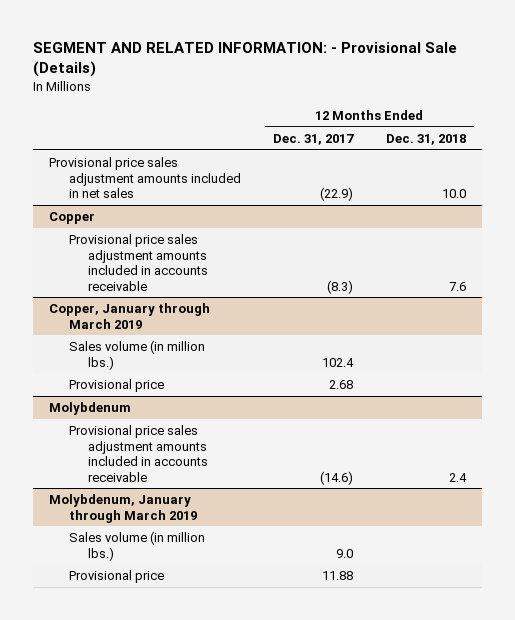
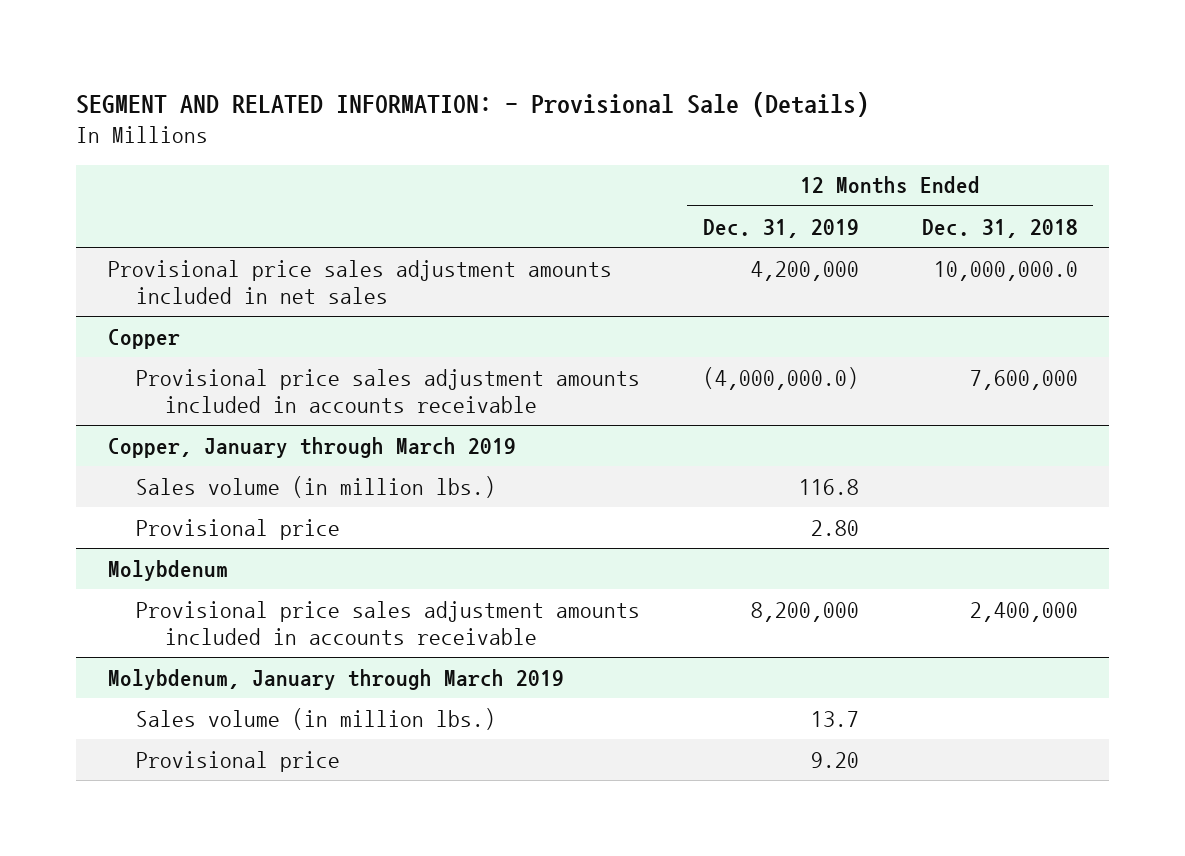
[273,133,355,145] Dec. 31, 2017 -> none
none -> [703,218,860,238] Dec. 31, 2019
[441,189,466,199] 10.0 -> [933,260,1078,281] 10,000,000.0
[448,281,466,291] 7.6 -> [969,369,1078,390] 7,600,000
[448,472,467,482] 2.4 -> [969,601,1078,622] 2,400,000

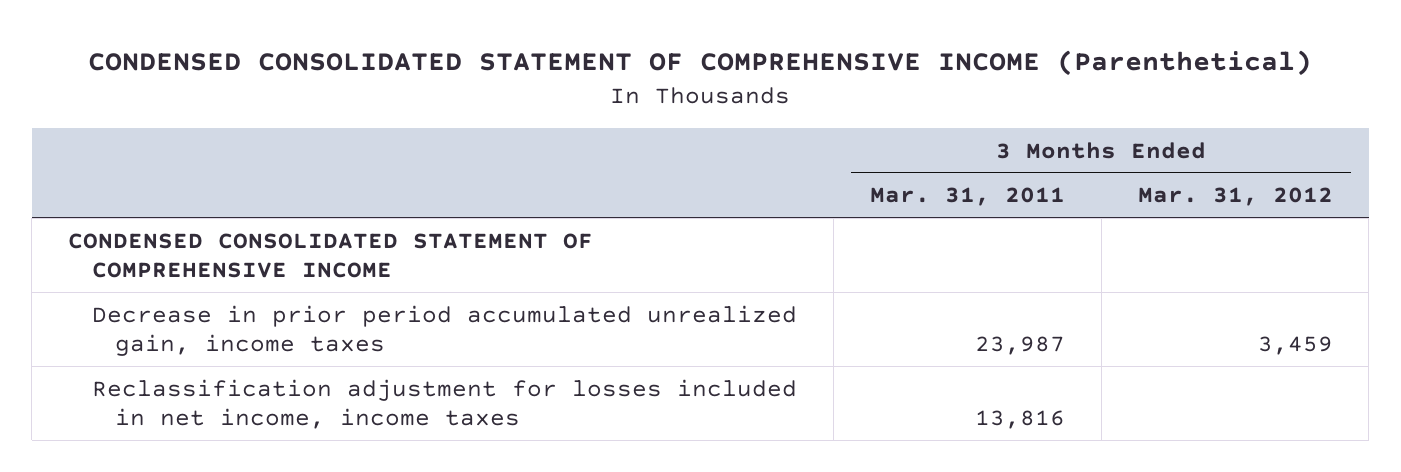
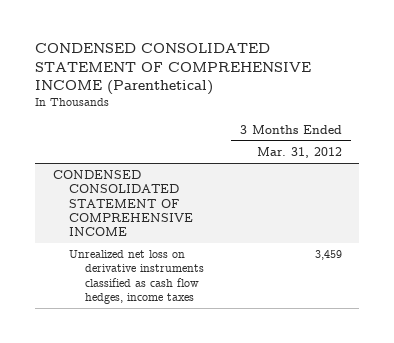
[869,187,1065,207] Mar. 31, 2011 -> none
[91,378,797,429] Reclassification adjustment for losses included in net income, income taxes -> none
[91,304,797,356] Decrease in prior period accumulated unrealized gain, income taxes -> [68,250,205,304] Unrealized net loss on derivative instruments classified as cash flow hedges, income taxes

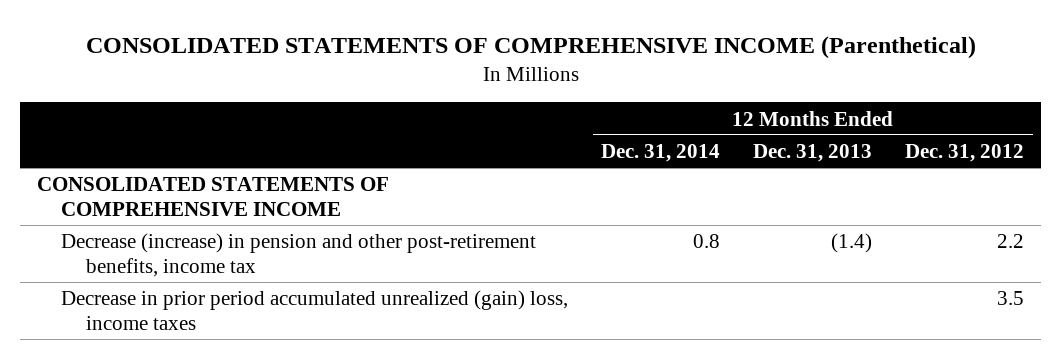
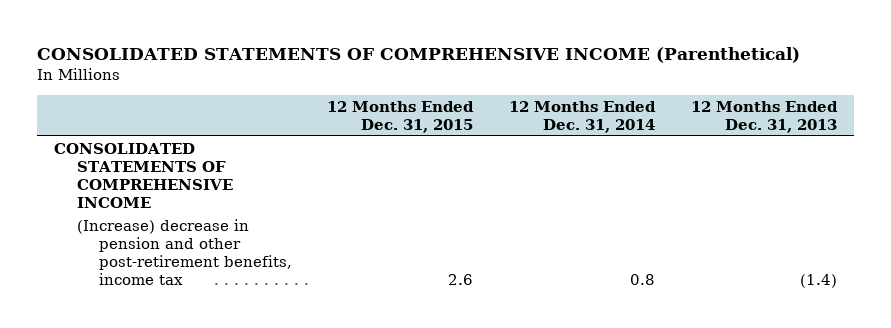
[905,143,1025,162] Dec. 31, 2012 -> none
none -> [327,100,475,133] 12 Months Ended Dec. 31, 2015
[61,290,569,331] Decrease in prior period accumulated unrealized (gain) loss, income taxes -> none
[61,233,537,278] Decrease (increase) in pension and other post-retirement benefits, income tax -> [76,218,292,286] (Increase) decrease in pension and other post-retirement benefits, income tax

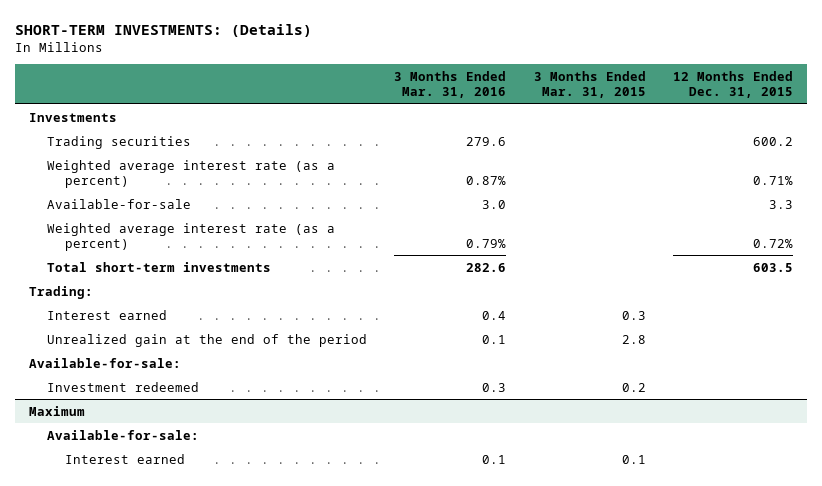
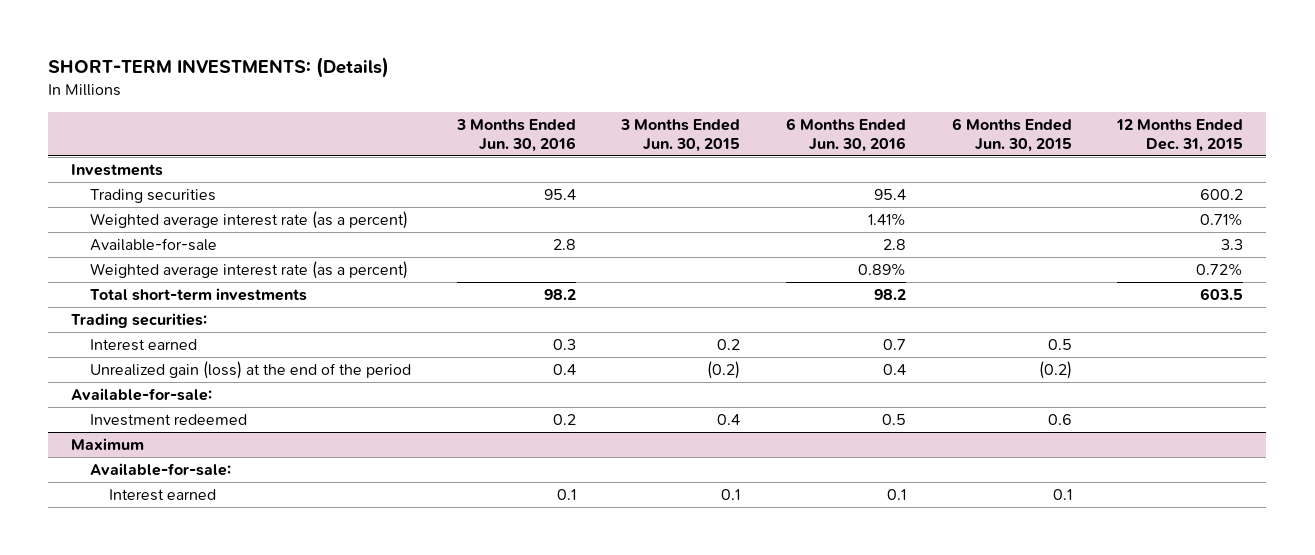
[394,70,507,98] 3 Months Ended Mar. 31, 2016 -> none
[533,70,646,98] 3 Months Ended Mar. 31, 2015 -> none
none -> [455,118,576,153] 3 Months Ended Jun. 30, 2016
none -> [620,118,741,153] 3 Months Ended Jun. 30, 2015
none -> [786,117,907,153] 6 Months Ended Jun. 30, 2016
none -> [951,117,1072,153] 6 Months Ended Jun. 30, 2015
[28,285,93,299] Trading: -> [71,312,208,328] Trading securities:
[47,333,368,347] Unrealized gain at the end of the period -> [89,360,411,379] Unrealized gain (loss) at the end of the period

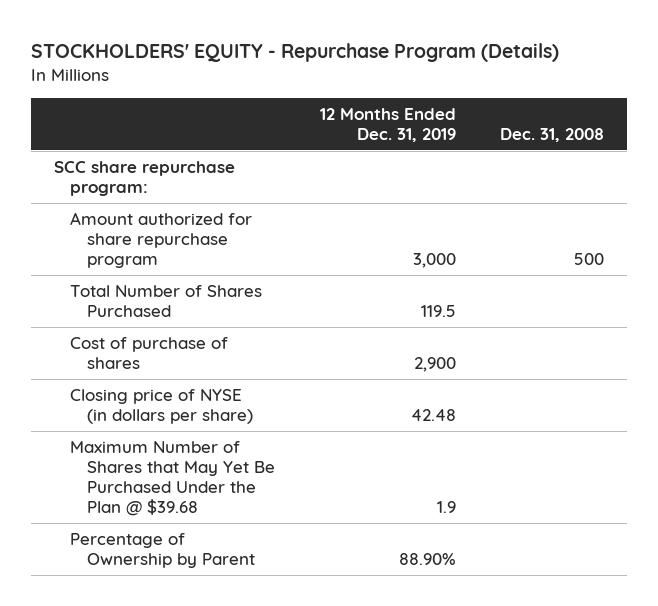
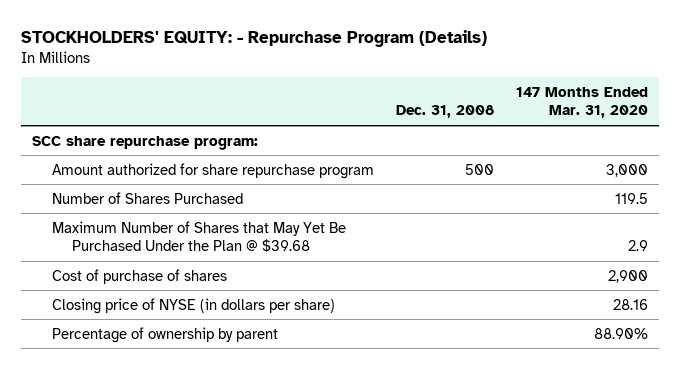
[31,42,560,62] STOCKHOLDERS' EQUITY - Repurchase Program (Details) -> [20,30,487,48] STOCKHOLDERS' EQUITY: - Repurchase Program (Details)
[319,107,456,143] 12 Months Ended Dec. 31, 2019 -> none
none -> [515,86,648,119] 147 Months Ended Mar. 31, 2020
[70,285,263,318] Total Number of Shares Purchased -> [51,191,243,204] Number of Shares Purchased
[70,441,275,517] Maximum Number of Shares that May Yet Be Purchased Under the Plan @ $39.68 -> [51,220,346,253] Maximum Number of Shares that May Yet Be Purchased Under the Plan @ $39.68
[70,533,255,569] Percentage of Ownership by Parent -> [51,326,278,343] Percentage of ownership by parent

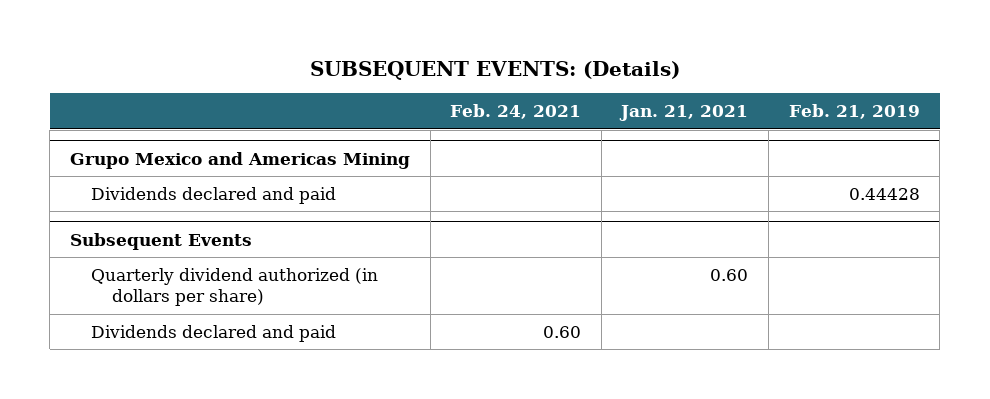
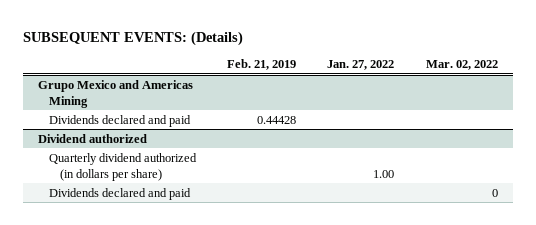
[450,104,582,120] Feb. 24, 2021 -> none
[619,105,749,122] Jan. 21, 2021 -> none
none -> [327,60,395,71] Jan. 27, 2022
none -> [425,60,498,71] Mar. 02, 2022
[70,232,253,250] Subsequent Events -> [38,133,148,143] Dividend authorized

